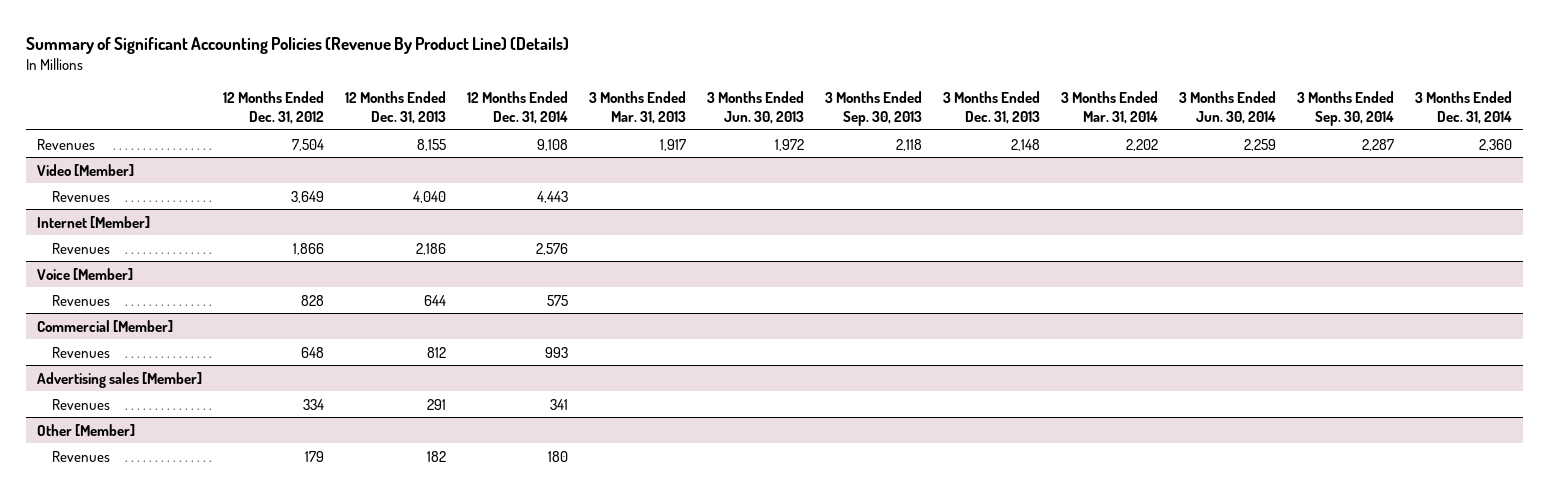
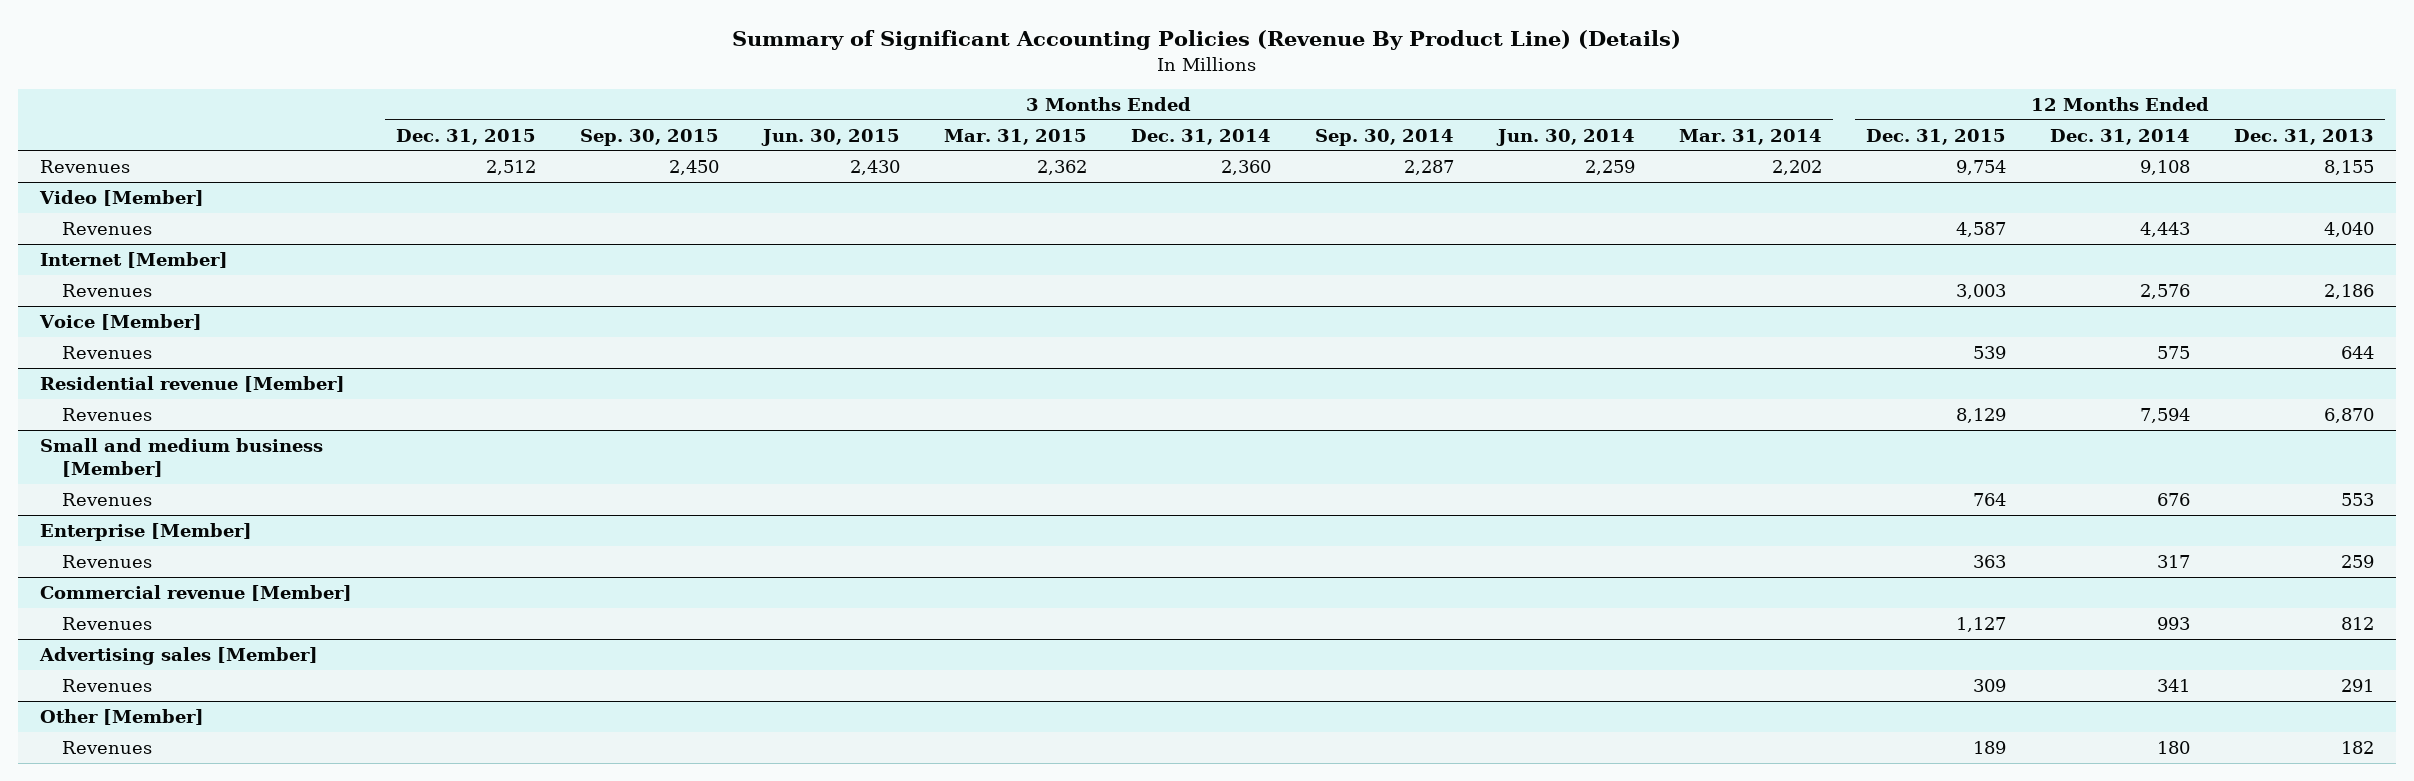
[222,91,324,125] 12 Months Ended Dec. 31, 2012 -> none
[588,91,686,125] 3 Months Ended Mar. 31, 2013 -> none
[707,91,805,125] 3 Months Ended Jun. 30, 2013 -> none
[825,91,923,127] 3 Months Ended Sep. 30, 2013 -> none
[943,91,1041,125] 3 Months Ended Dec. 31, 2013 -> none
none -> [395,128,536,145] Dec. 31, 2015
none -> [579,128,719,146] Sep. 30, 2015
none -> [760,128,900,146] Jun. 30, 2015
none -> [944,128,1088,145] Mar. 31, 2015
none -> [1866,128,2007,145] Dec. 31, 2015
none -> [39,375,345,392] Residential revenue [Member]
none -> [62,407,153,421] Revenues
none -> [39,437,323,477] Small and medium business [Member]
none -> [62,492,153,506] Revenues
none -> [39,522,252,541] Enterprise [Member]
none -> [62,554,153,568] Revenues
[36,319,173,332] Commercial [Member] -> [39,584,352,601] Commercial revenue [Member]

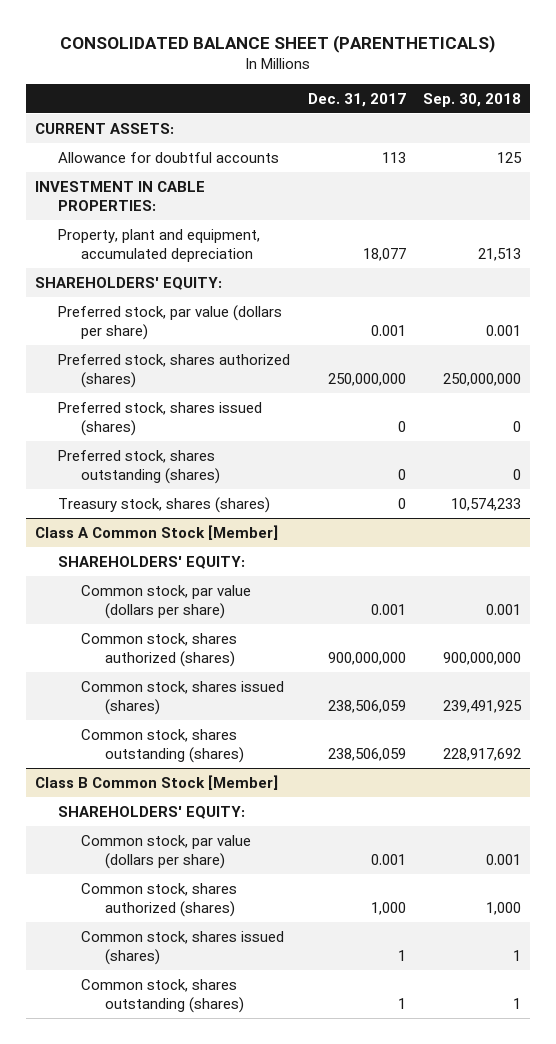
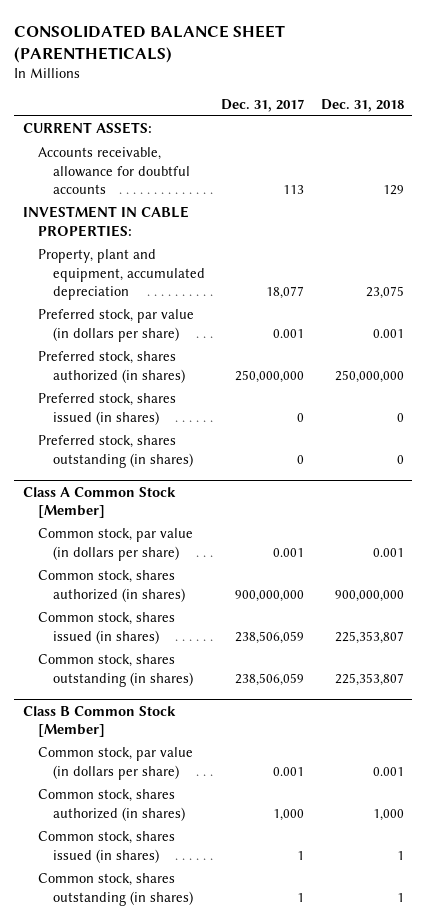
[423,92,522,107] Sep. 30, 2018 -> none
none -> [320,98,404,112] Dec. 31, 2018
[57,151,279,163] Allowance for doubtful accounts -> [37,147,190,194] Accounts receivable, allowance for doubtful accounts
[34,276,222,290] SHAREHOLDERS' EQUITY: -> none
[57,496,270,513] Treasury stock, shares (shares) -> none
[57,304,282,340] Preferred stock, par value (dollars per share) -> [37,309,194,342] Preferred stock, par value (in dollars per share)
[57,353,290,388] Preferred stock, shares authorized (shares) -> [37,351,185,383] Preferred stock, shares authorized (in shares)
[57,401,262,436] Preferred stock, shares issued (shares) -> [37,393,176,425] Preferred stock, shares issued (in shares)
[57,449,221,484] Preferred stock, shares outstanding (shares) -> [37,435,193,468] Preferred stock, shares outstanding (in shares)
[57,555,245,569] SHAREHOLDERS' EQUITY: -> none
[81,584,252,619] Common stock, par value (dollars per share) -> [37,528,193,561] Common stock, par value (in dollars per share)
[81,632,238,667] Common stock, shares authorized (shares) -> [37,570,185,602] Common stock, shares authorized (in shares)
[81,680,285,715] Common stock, shares issued (shares) -> [37,612,175,644] Common stock, shares issued (in shares)
[81,728,244,763] Common stock, shares outstanding (shares) -> [37,654,193,687] Common stock, shares outstanding (in shares)
[57,805,245,819] SHAREHOLDERS' EQUITY: -> none
[81,834,252,869] Common stock, par value (dollars per share) -> [37,747,193,780] Common stock, par value (in dollars per share)
[81,882,238,917] Common stock, shares authorized (shares) -> [37,789,185,821] Common stock, shares authorized (in shares)
[81,930,285,965] Common stock, shares issued (shares) -> [37,831,175,863] Common stock, shares issued (in shares)
[81,978,244,1013] Common stock, shares outstanding (shares) -> [37,873,193,906] Common stock, shares outstanding (in shares)

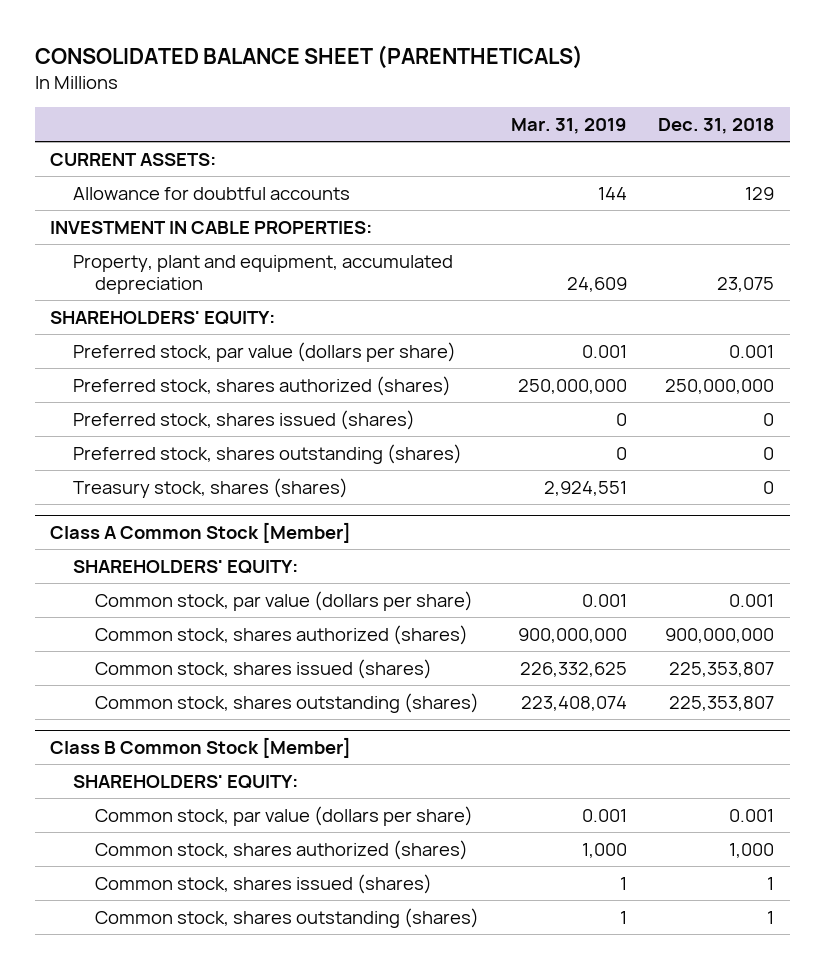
[221,98,305,112] Dec. 31, 2017 -> none
none -> [510,118,627,135] Mar. 31, 2019
[37,147,190,194] Accounts receivable, allowance for doubtful accounts -> [72,186,350,200] Allowance for doubtful accounts
none -> [50,310,276,325] SHAREHOLDERS' EQUITY:
[37,309,194,342] Preferred stock, par value (in dollars per share) -> [72,341,456,362] Preferred stock, par value (dollars per share)
[37,351,185,383] Preferred stock, shares authorized (in shares) -> [72,375,451,396] Preferred stock, shares authorized (shares)
[37,393,176,425] Preferred stock, shares issued (in shares) -> [72,409,415,430] Preferred stock, shares issued (shares)
[37,435,193,468] Preferred stock, shares outstanding (in shares) -> [72,443,462,464] Preferred stock, shares outstanding (shares)
none -> [72,477,348,498] Treasury stock, shares (shares)
none -> [72,559,298,574] SHAREHOLDERS' EQUITY:
[37,528,193,561] Common stock, par value (in dollars per share) -> [95,590,474,611] Common stock, par value (dollars per share)
[37,570,185,602] Common stock, shares authorized (in shares) -> [95,624,469,645] Common stock, shares authorized (shares)
[37,612,175,644] Common stock, shares issued (in shares) -> [95,658,433,679] Common stock, shares issued (shares)
[37,654,193,687] Common stock, shares outstanding (in shares) -> [95,692,480,713] Common stock, shares outstanding (shares)
none -> [72,774,298,789] SHAREHOLDERS' EQUITY:
[37,747,193,780] Common stock, par value (in dollars per share) -> [95,805,474,826] Common stock, par value (dollars per share)
[37,789,185,821] Common stock, shares authorized (in shares) -> [95,839,469,860] Common stock, shares authorized (shares)
[37,831,175,863] Common stock, shares issued (in shares) -> [95,873,433,894] Common stock, shares issued (shares)
[37,873,193,906] Common stock, shares outstanding (in shares) -> [95,907,480,928] Common stock, shares outstanding (shares)

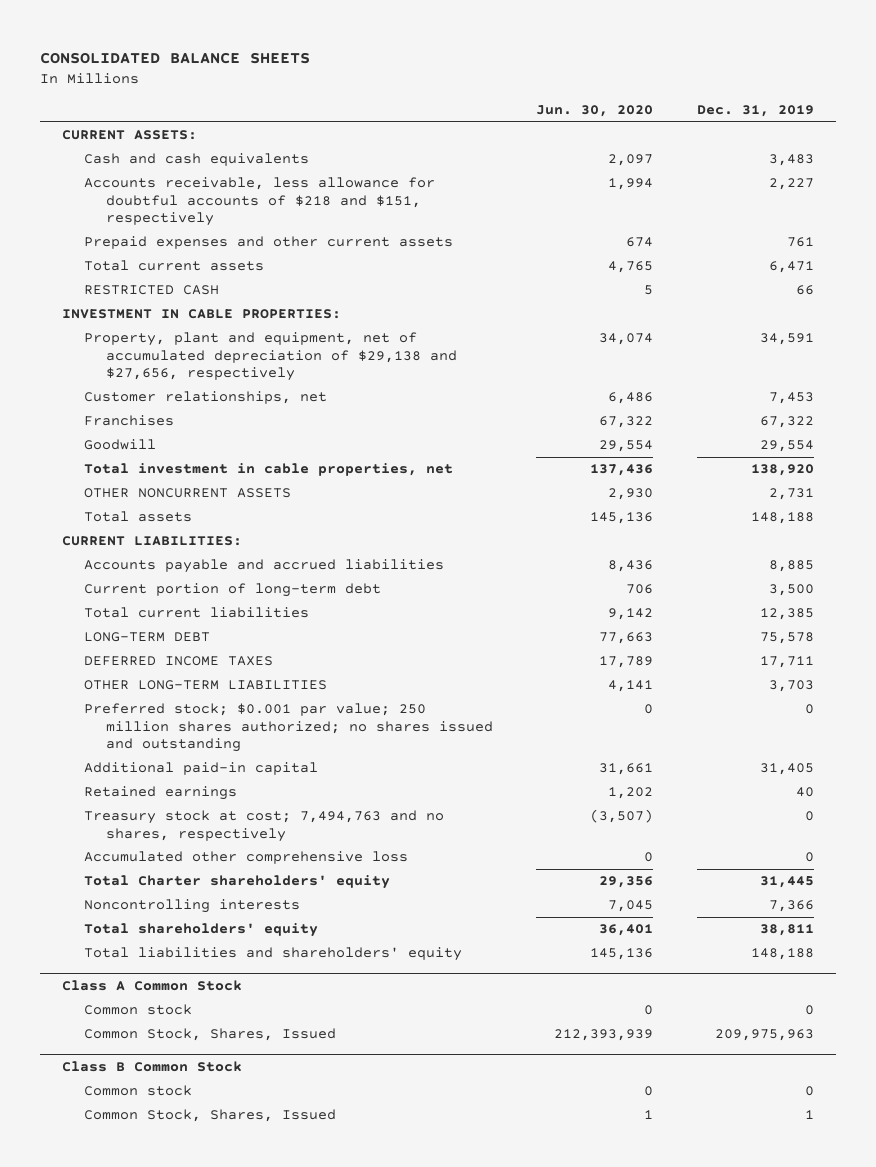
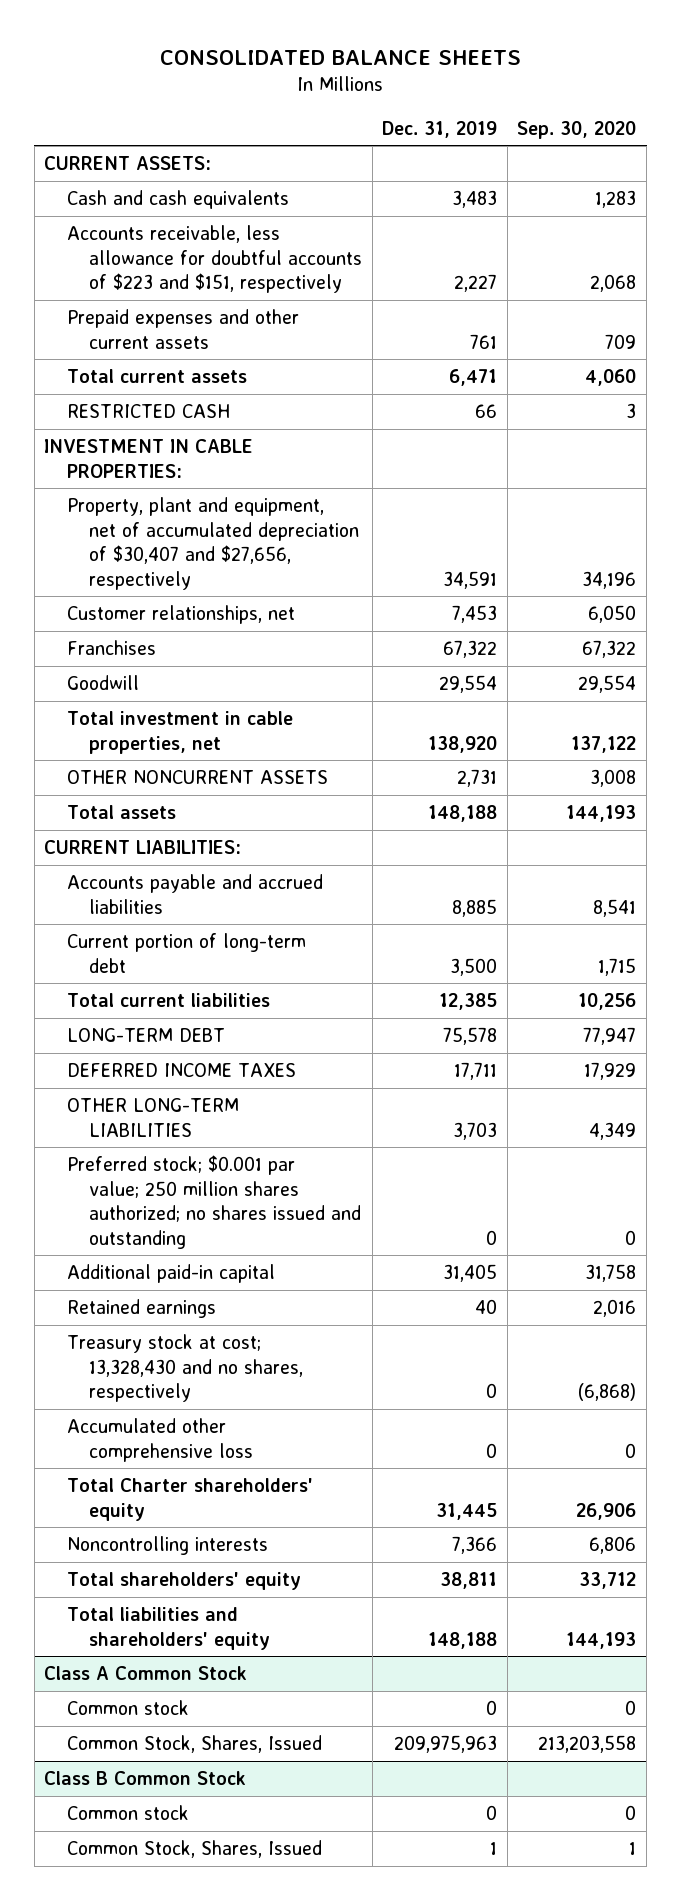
[536,105,654,118] Jun. 30, 2020 -> none
none -> [517,120,637,139] Sep. 30, 2020
[83,177,435,227] Accounts receivable, less allowance for doubtful accounts of $218 and $151, respectively -> [66,225,363,294] Accounts receivable, less allowance for doubtful accounts of $223 and $151, respectively
[83,332,457,382] Property, plant and equipment, net of accumulated depreciation of $29,138 and $27,656, respectively -> [66,497,360,590] Property, plant and equipment, net of accumulated depreciation of $30,407 and $27,656, respectively
[83,810,444,842] Treasury stock at cost; 7,494,763 and no shares, respectively -> [66,1334,304,1403] Treasury stock at cost; 13,328,430 and no shares, respectively

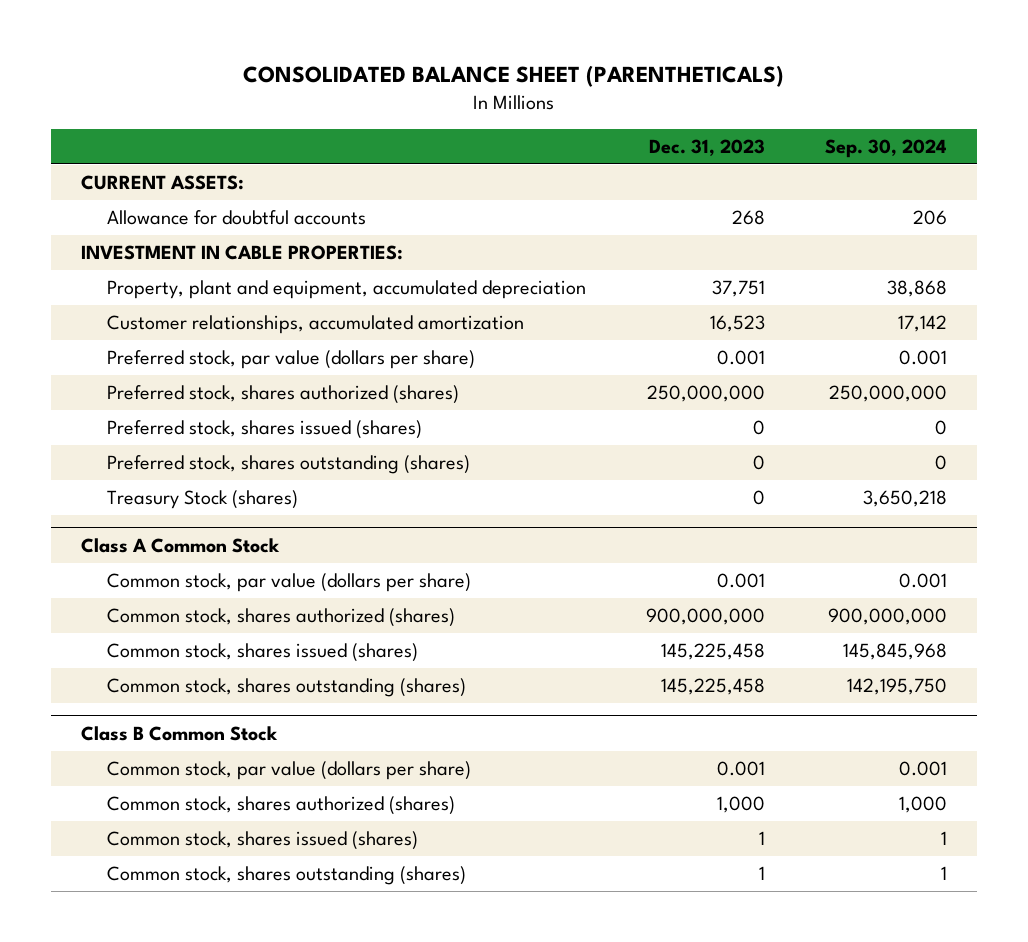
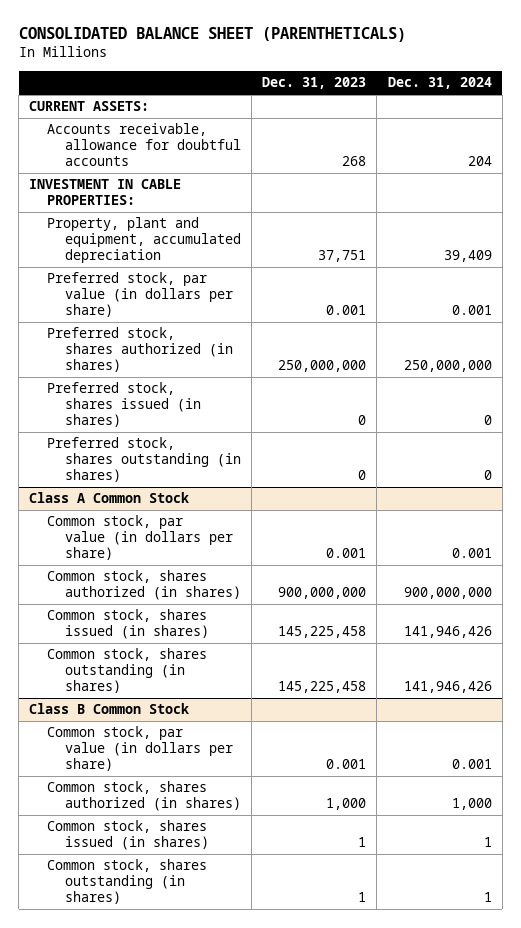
[825,138,948,158] Sep. 30, 2024 -> none
none -> [387,77,492,90] Dec. 31, 2024
[107,210,367,226] Allowance for doubtful accounts -> [47,123,242,166] Accounts receivable, allowance for doubtful accounts
[107,315,525,335] Customer relationships, accumulated amortization -> none
[107,490,299,510] Treasury Stock (shares) -> none
[107,350,476,370] Preferred stock, par value (dollars per share) -> [47,272,234,317] Preferred stock, par value (in dollars per share)
[107,385,460,405] Preferred stock, shares authorized (shares) -> [47,327,234,372] Preferred stock, shares authorized (in shares)
[107,420,423,440] Preferred stock, shares issued (shares) -> [47,382,202,427] Preferred stock, shares issued (in shares)
[107,455,471,475] Preferred stock, shares outstanding (shares) -> [47,437,242,482] Preferred stock, shares outstanding (in shares)
[107,573,472,593] Common stock, par value (dollars per share) -> [47,515,234,560] Common stock, par value (in dollars per share)
[107,608,456,628] Common stock, shares authorized (shares) -> [47,570,242,601] Common stock, shares authorized (in shares)
[107,643,419,663] Common stock, shares issued (shares) -> [47,609,210,640] Common stock, shares issued (in shares)
[107,678,467,698] Common stock, shares outstanding (shares) -> [47,648,208,693] Common stock, shares outstanding (in shares)
[107,761,472,781] Common stock, par value (dollars per share) -> [47,726,234,771] Common stock, par value (in dollars per share)
[107,796,456,816] Common stock, shares authorized (shares) -> [47,781,242,812] Common stock, shares authorized (in shares)
[107,831,419,851] Common stock, shares issued (shares) -> [47,820,210,851] Common stock, shares issued (in shares)
[107,866,467,886] Common stock, shares outstanding (shares) -> [47,859,208,904] Common stock, shares outstanding (in shares)

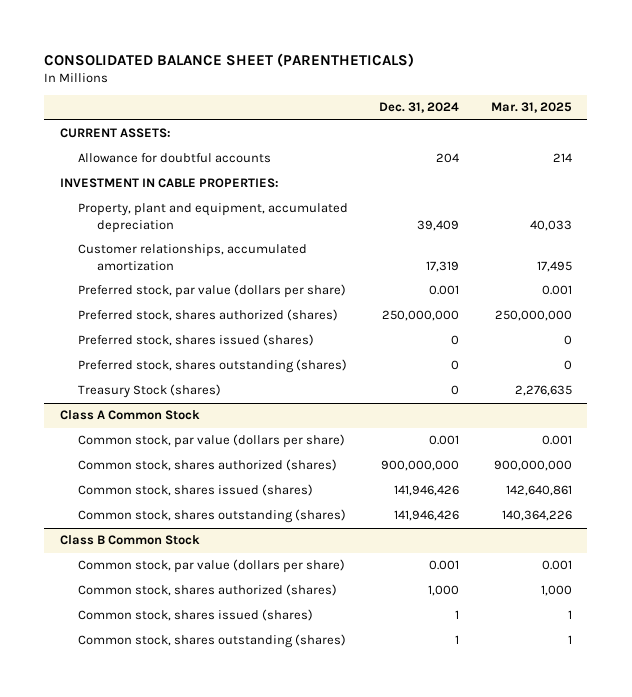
[262,77,367,90] Dec. 31, 2023 -> none
none -> [490,102,572,114] Mar. 31, 2025
[47,123,242,166] Accounts receivable, allowance for doubtful accounts -> [78,153,272,164] Allowance for doubtful accounts
none -> [78,244,308,271] Customer relationships, accumulated amortization
[47,272,234,317] Preferred stock, par value (in dollars per share) -> [78,284,347,299] Preferred stock, par value (dollars per share)
[47,327,234,372] Preferred stock, shares authorized (in shares) -> [78,309,339,322] Preferred stock, shares authorized (shares)
[47,382,202,427] Preferred stock, shares issued (in shares) -> [78,334,315,347] Preferred stock, shares issued (shares)
[47,437,242,482] Preferred stock, shares outstanding (in shares) -> [78,359,348,374] Preferred stock, shares outstanding (shares)
none -> [78,384,222,399] Treasury Stock (shares)
[47,515,234,560] Common stock, par value (in dollars per share) -> [78,434,346,449] Common stock, par value (dollars per share)
[47,570,242,601] Common stock, shares authorized (in shares) -> [78,459,338,472] Common stock, shares authorized (shares)
[47,609,210,640] Common stock, shares issued (in shares) -> [78,484,314,497] Common stock, shares issued (shares)
[47,648,208,693] Common stock, shares outstanding (in shares) -> [78,509,347,524] Common stock, shares outstanding (shares)
[47,726,234,771] Common stock, par value (in dollars per share) -> [78,559,346,574] Common stock, par value (dollars per share)
[47,781,242,812] Common stock, shares authorized (in shares) -> [78,584,338,597] Common stock, shares authorized (shares)
[47,820,210,851] Common stock, shares issued (in shares) -> [78,609,314,622] Common stock, shares issued (shares)
[47,859,208,904] Common stock, shares outstanding (in shares) -> [78,634,347,649] Common stock, shares outstanding (shares)

